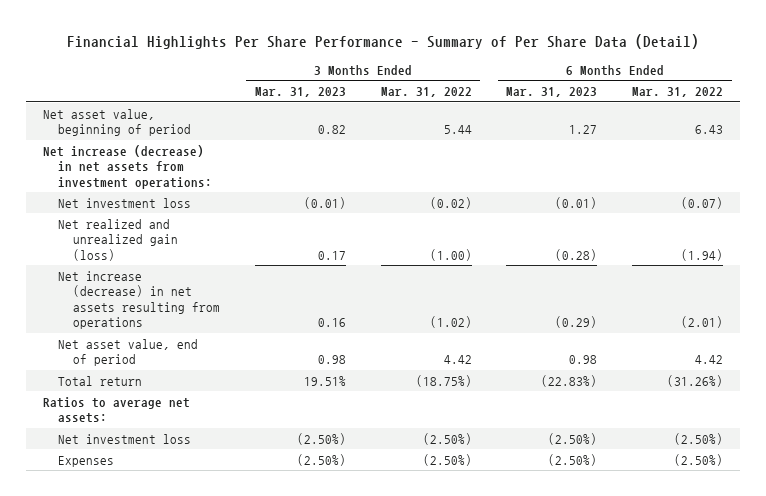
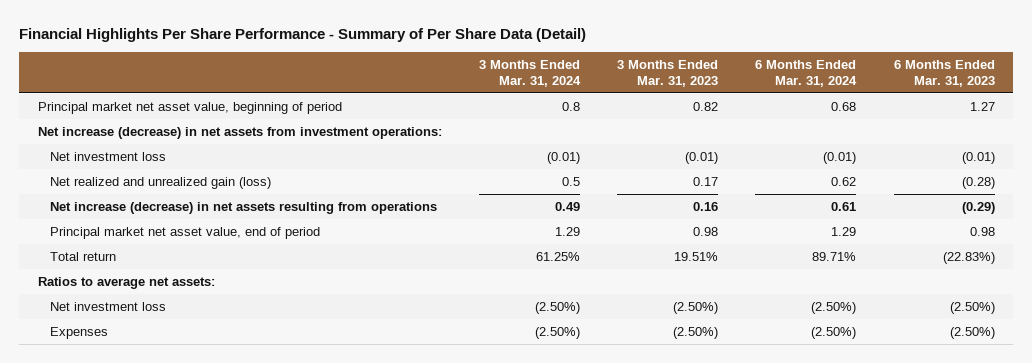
[380,87,472,98] Mar. 31, 2022 -> none
[632,87,724,98] Mar. 31, 2022 -> none
none -> [478,60,581,87] 3 Months Ended Mar. 31, 2024
none -> [755,60,858,87] 6 Months Ended Mar. 31, 2024
[43,108,192,137] Net asset value, beginning of period -> [37,101,342,114] Principal market net asset value, beginning of period
[58,338,199,367] Net asset value, end of period -> [50,226,321,239] Principal market net asset value, end of period

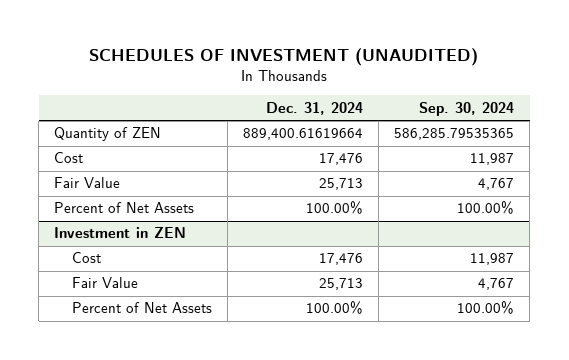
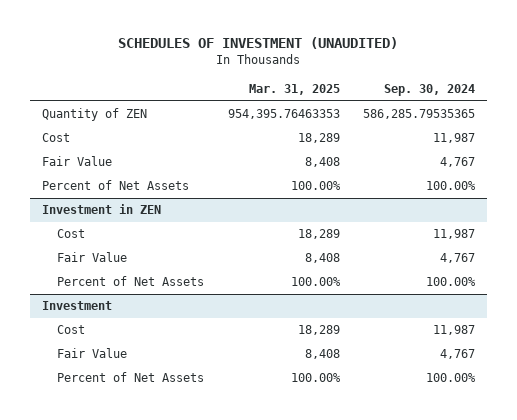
[266,101,364,115] Dec. 31, 2024 -> none
none -> [248,83,340,95] Mar. 31, 2025
none -> [41,301,112,311] Investment
none -> [57,325,86,335] Cost
none -> [57,348,128,359] Fair Value
none -> [57,372,205,383] Percent of Net Assets

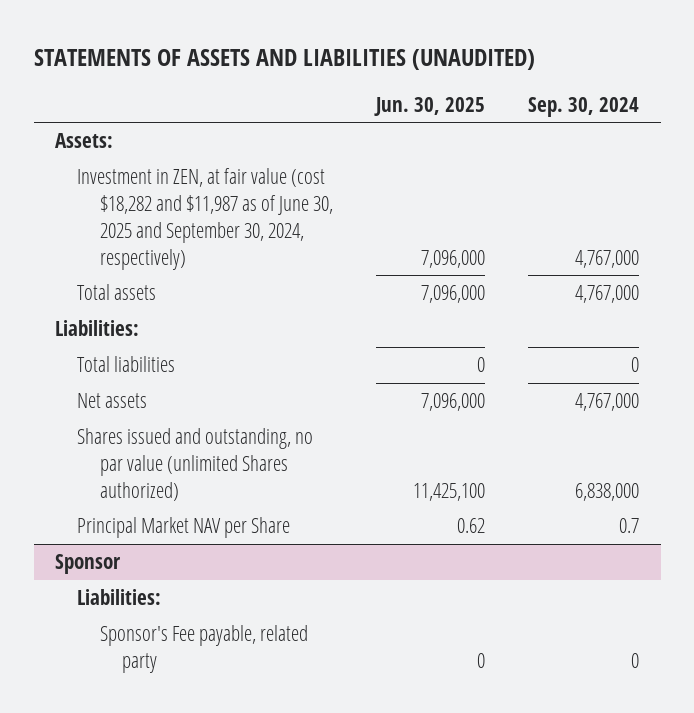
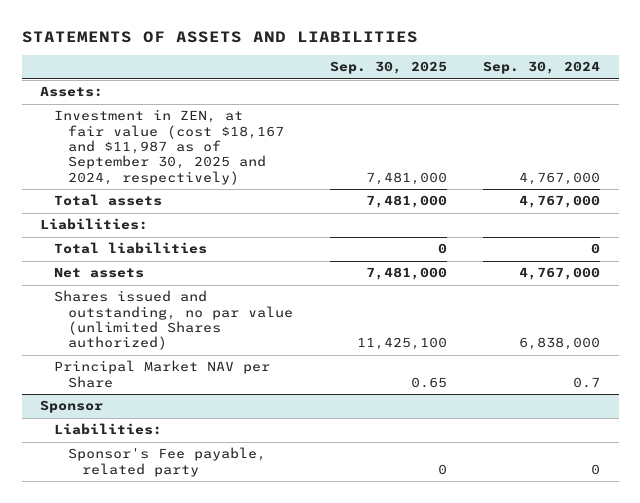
[33,48,535,70] STATEMENTS OF ASSETS AND LIABILITIES (UNAUDITED) -> [21,30,418,43] STATEMENTS OF ASSETS AND LIABILITIES
[373,96,485,116] Jun. 30, 2025 -> none
none -> [329,61,447,75] Sep. 30, 2025
[77,168,333,271] Investment in ZEN, at fair value (cost $18,282 and $11,987 as of June 30, 2025 and September 30, 2024, respectively) -> [54,109,285,185] Investment in ZEN, at fair value (cost $18,167 and $11,987 as of September 30, 2025 and 2024, respectively)

